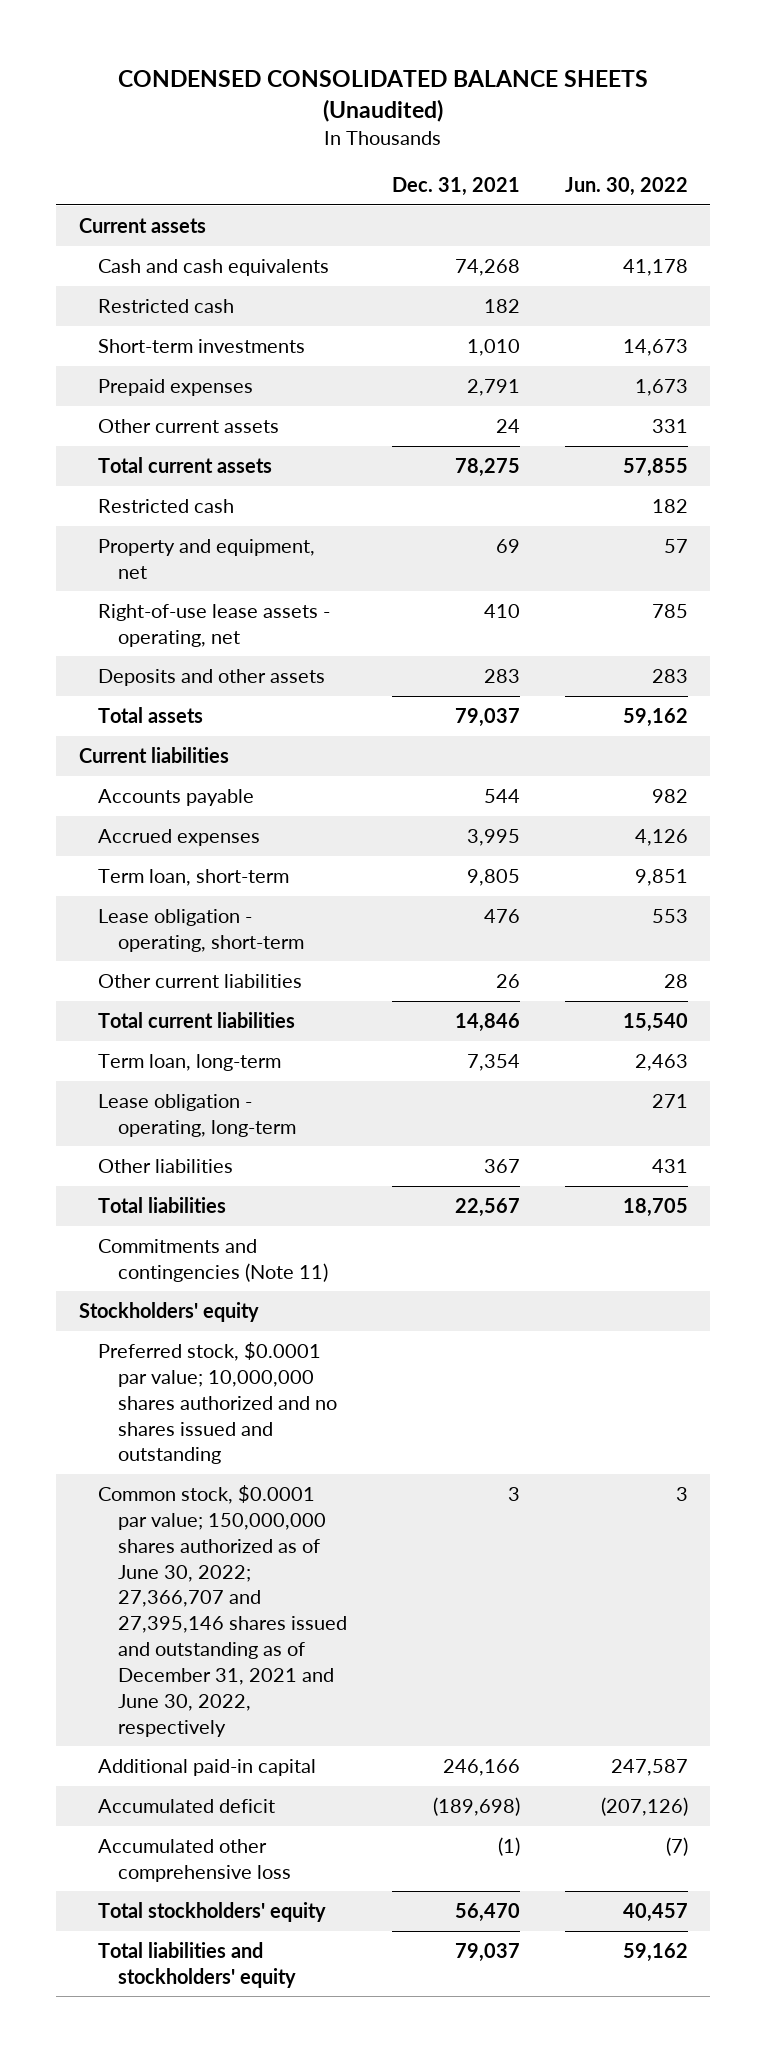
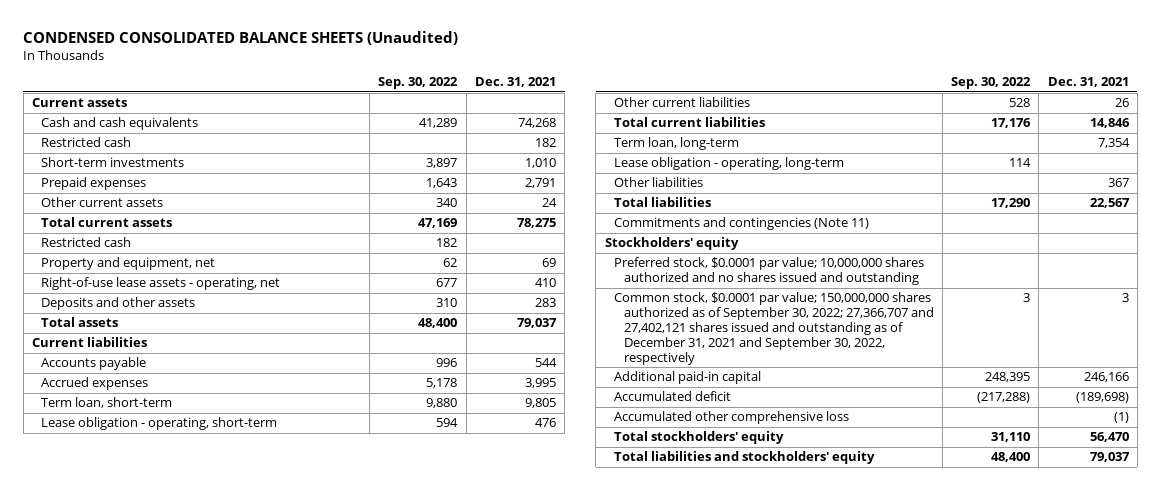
[564,177,688,197] Jun. 30, 2022 -> none
none -> [378,77,459,90] Sep. 30, 2022
[98,1484,348,1737] Common stock, $0.0001 par value; 150,000,000 shares authorized as of June 30, 2022; 27,366,707 and 27,395,146 shares issued and outstanding as of December 31, 2021 and June 30, 2022, respectively -> [614,292,934,366] Common stock, $0.0001 par value; 150,000,000 shares authorized as of September 30, 2022; 27,366,707 and 27,402,121 shares issued and outstanding as of December 31, 2021 and September 30, 2022, respectively

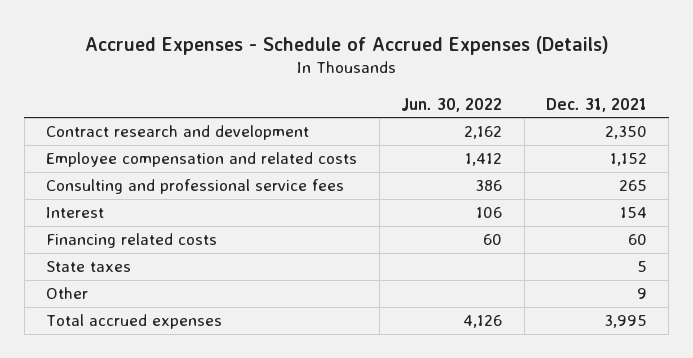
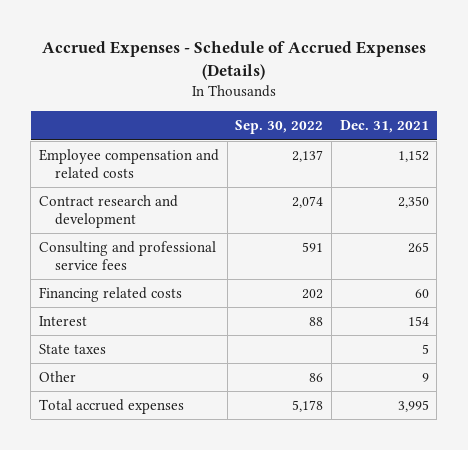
[401,97,503,112] Jun. 30, 2022 -> none
none -> [235,120,324,135] Sep. 30, 2022
[46,125,310,141] Contract research and development -> [38,195,178,228] Contract research and development
[46,207,105,219] Interest -> [38,316,87,327] Interest

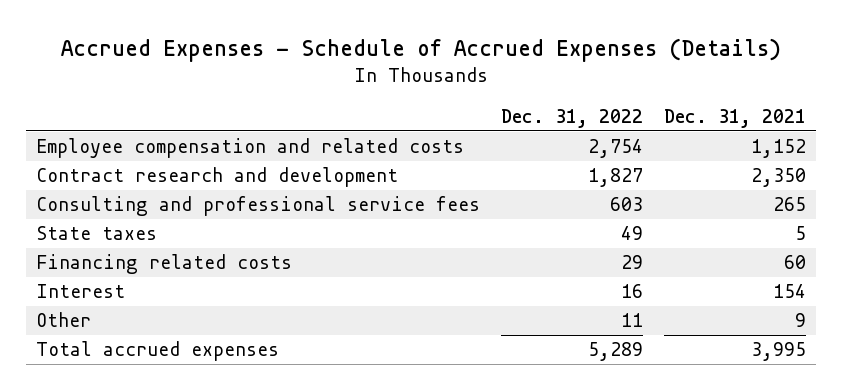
[235,120,324,135] Sep. 30, 2022 -> none
none -> [500,108,643,128] Dec. 31, 2022
[38,344,106,355] State taxes -> [36,226,158,241] State taxes

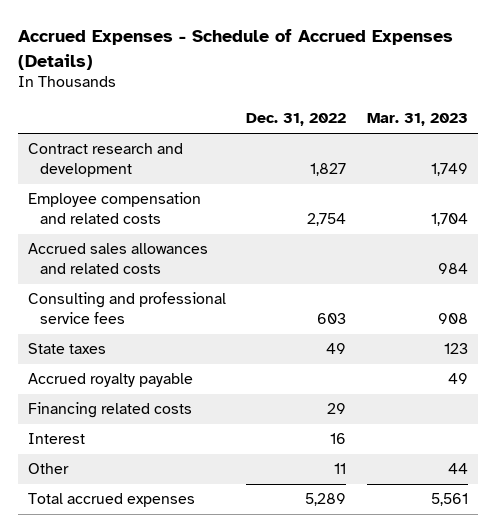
[663,108,806,128] Dec. 31, 2021 -> none
none -> [366,113,468,127] Mar. 31, 2023
[36,138,465,159] Employee compensation and related costs -> [28,192,202,225] Employee compensation and related costs
none -> [28,243,209,275] Accrued sales allowances and related costs
none -> [28,373,194,388] Accrued royalty payable

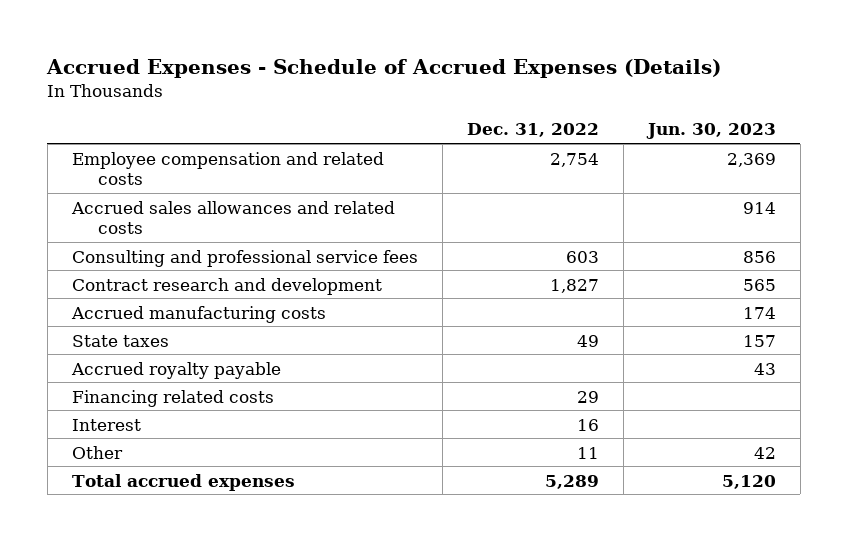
[366,113,468,127] Mar. 31, 2023 -> none
none -> [645,123,776,140] Jun. 30, 2023
[28,143,184,178] Contract research and development -> [71,277,382,295] Contract research and development
none -> [70,305,326,323] Accrued manufacturing costs

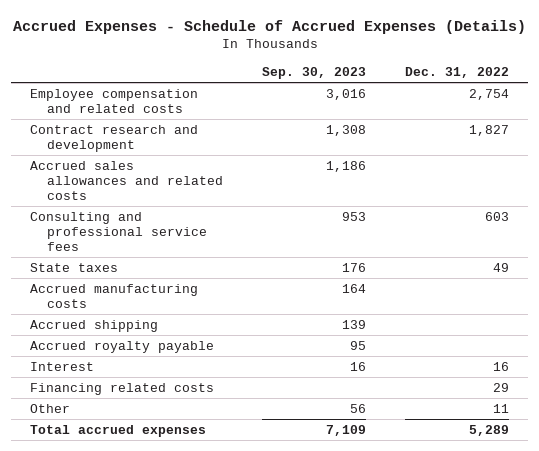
[645,123,776,140] Jun. 30, 2023 -> none
none -> [262,66,367,79] Sep. 30, 2023
[71,277,382,295] Contract research and development -> [30,124,199,152] Contract research and development
[70,305,326,323] Accrued manufacturing costs -> [30,283,199,308] Accrued manufacturing costs
none -> [30,319,159,332] Accrued shipping
[71,389,274,407] Financing related costs -> [30,382,215,395] Financing related costs

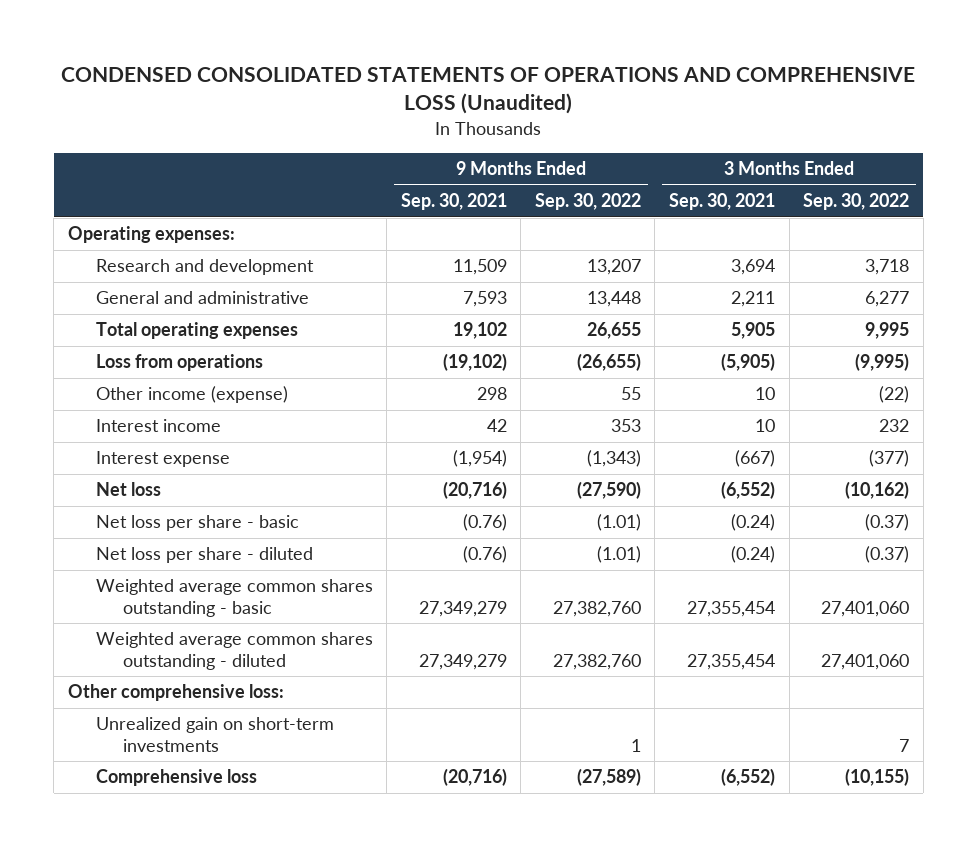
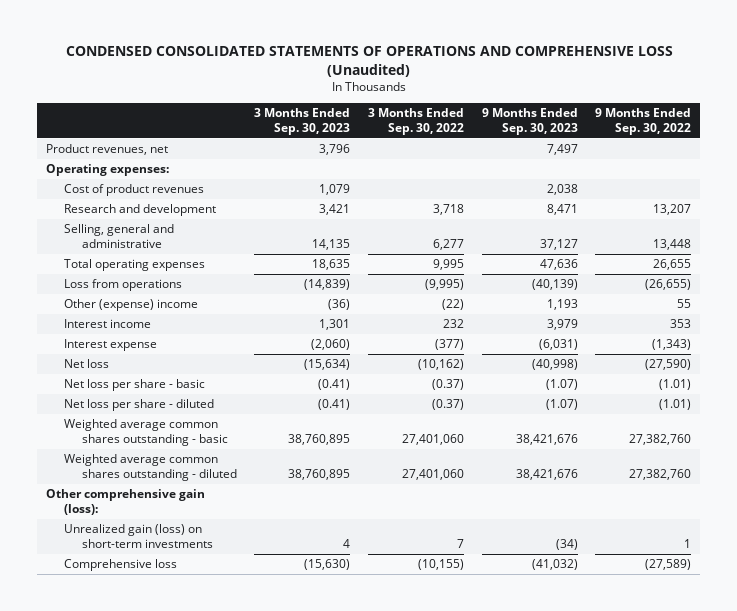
[400,193,507,211] Sep. 30, 2021 -> none
[669,193,776,211] Sep. 30, 2021 -> none
none -> [254,108,351,136] 3 Months Ended Sep. 30, 2023
none -> [481,108,578,136] 9 Months Ended Sep. 30, 2023
none -> [46,144,169,156] Product revenues, net
none -> [64,184,205,197] Cost of product revenues
[95,291,309,305] General and administrative -> [64,224,175,249] Selling, general and administrative
[95,386,288,404] Other income (expense) -> [64,299,199,312] Other (expense) income
[67,684,284,702] Other comprehensive loss: -> [46,489,206,516] Other comprehensive gain (loss):
[95,717,334,752] Unrealized gain on short-term investments -> [64,524,213,549] Unrealized gain (loss) on short-term investments

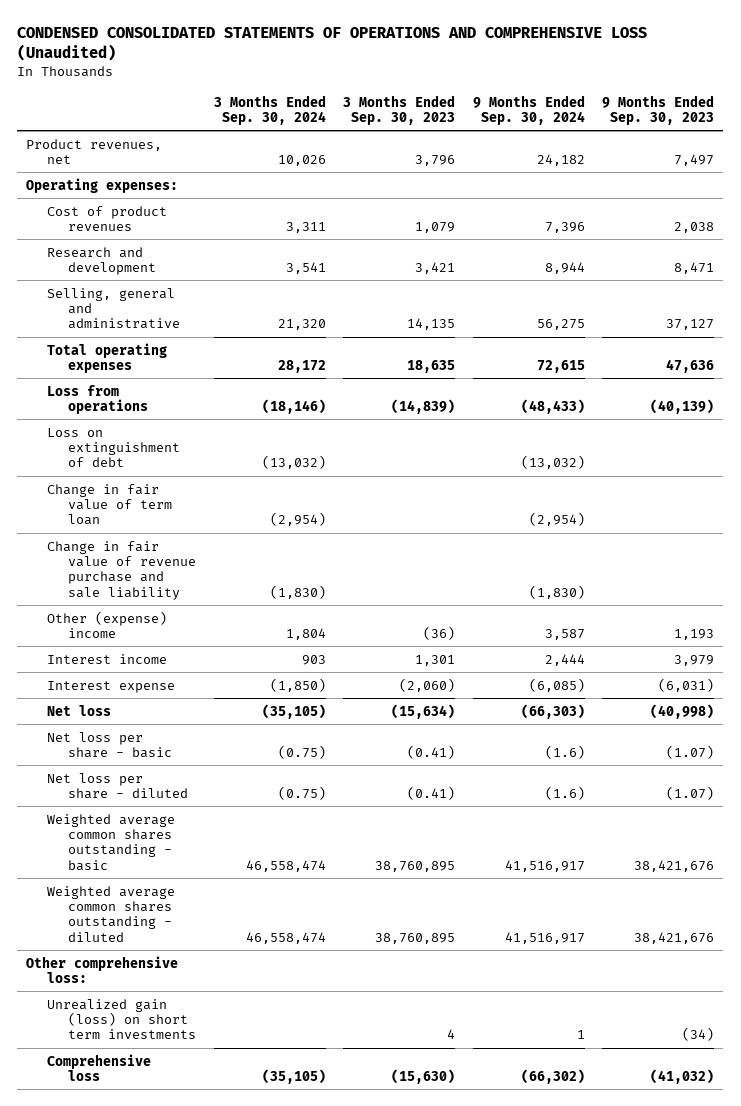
[368,108,465,136] 3 Months Ended Sep. 30, 2022 -> none
[595,108,692,136] 9 Months Ended Sep. 30, 2022 -> none
none -> [213,94,326,125] 3 Months Ended Sep. 30, 2024
none -> [472,94,585,125] 9 Months Ended Sep. 30, 2024
none -> [47,427,181,468] Loss on extinguishment of debt
none -> [47,483,173,526] Change in fair value of term loan
none -> [47,540,197,600] Change in fair value of revenue purchase and sale liability
[46,489,206,516] Other comprehensive gain (loss): -> [26,955,179,983] Other comprehensive loss:
[64,524,213,549] Unrealized gain (loss) on short-term investments -> [47,998,197,1040] Unrealized gain (loss) on short term investments

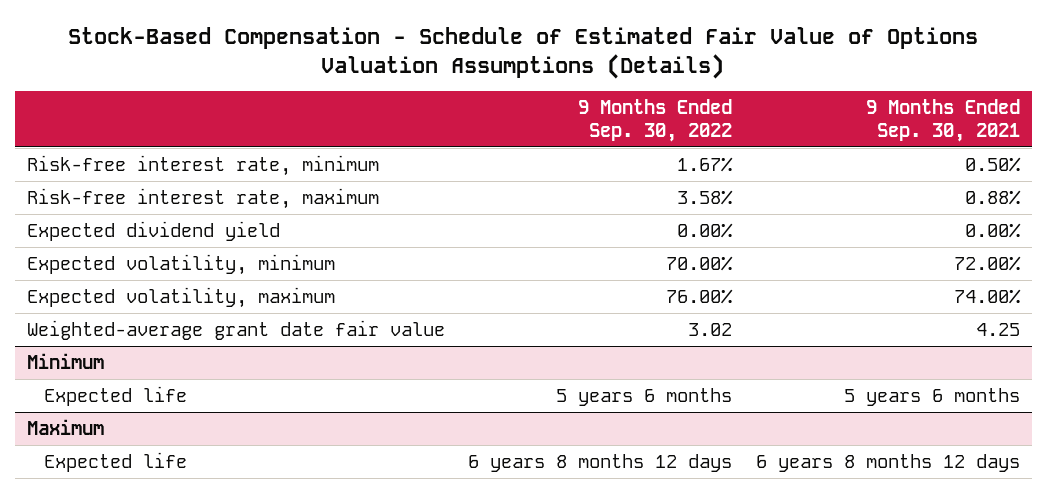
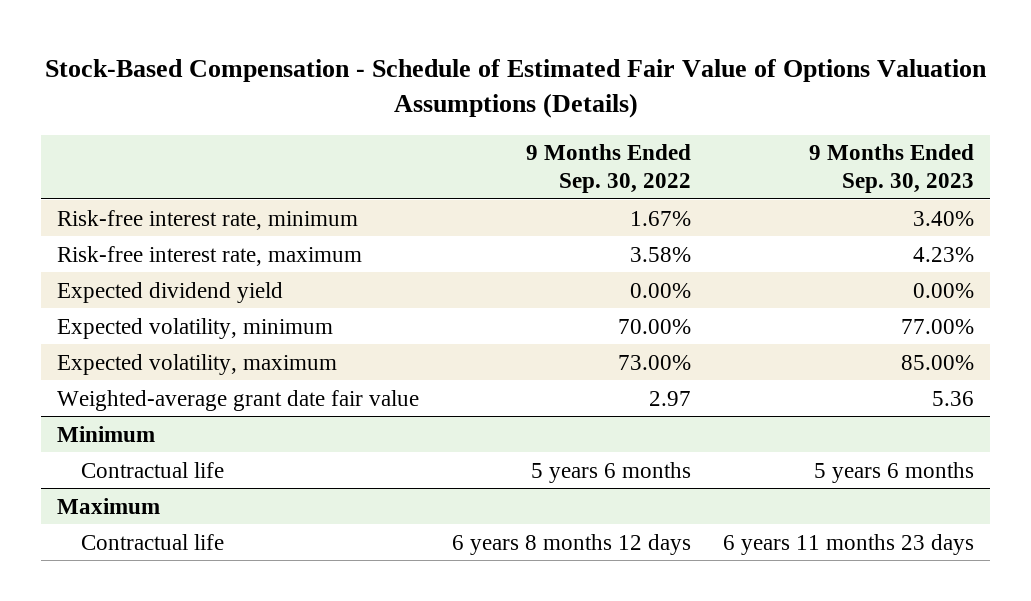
[865,99,1020,142] 9 Months Ended Sep. 30, 2021 -> none
none -> [808,144,974,194] 9 Months Ended Sep. 30, 2023
[666,289,734,305] 76.00% -> [617,354,691,370] 73.00%
[688,323,733,337] 3.02 -> [648,390,691,406] 2.97
[43,386,187,407] Expected life -> [81,461,225,478] Contractual life
[43,452,187,473] Expected life -> [81,533,225,550] Contractual life

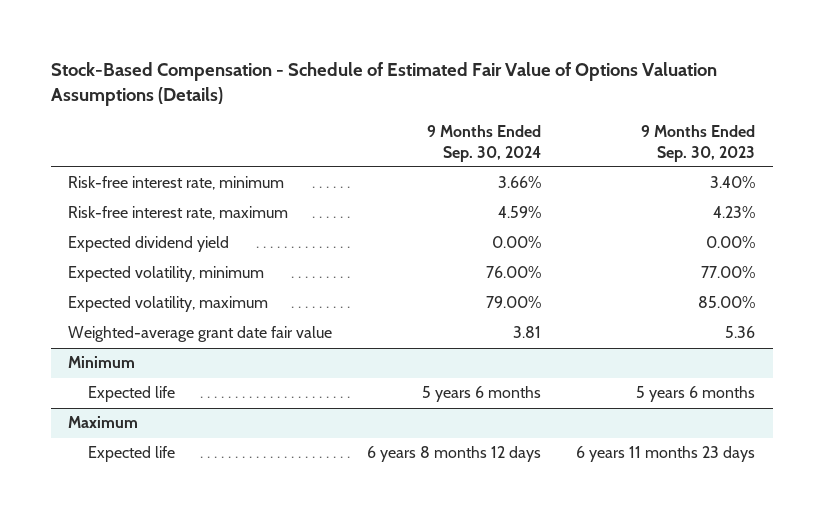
[525,144,691,194] 9 Months Ended Sep. 30, 2022 -> none
none -> [427,125,542,162] 9 Months Ended Sep. 30, 2024
[81,461,225,478] Contractual life -> [88,386,176,403] Expected life
[81,533,225,550] Contractual life -> [88,446,176,463] Expected life

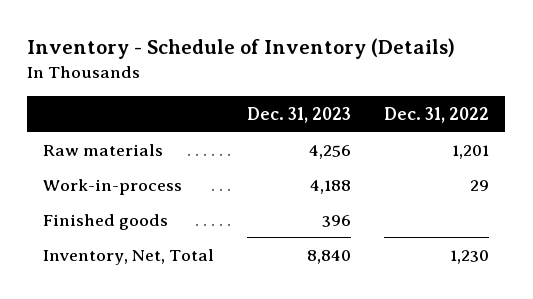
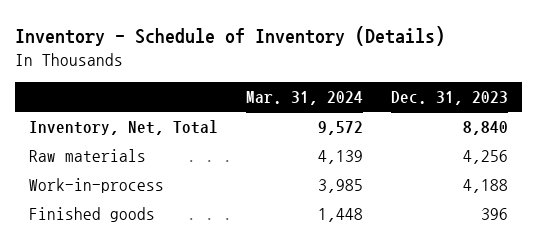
[384,106,490,123] Dec. 31, 2022 -> none
none -> [246,91,364,106] Mar. 31, 2024
[43,248,215,265] Inventory, Net, Total -> [29,120,219,136] Inventory, Net, Total

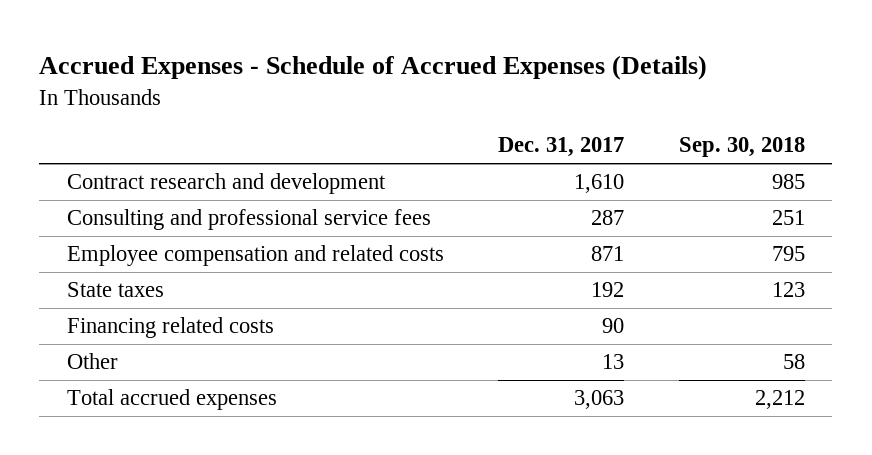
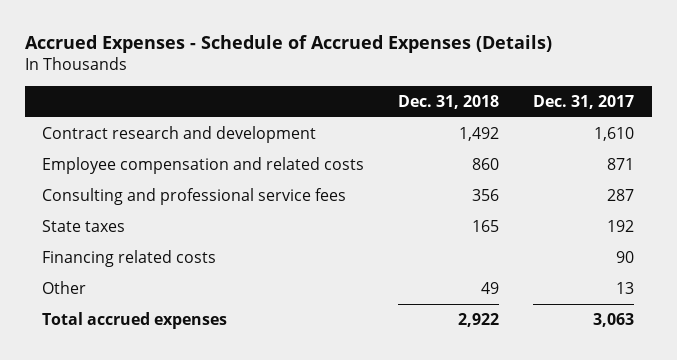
[678,137,805,158] Sep. 30, 2018 -> none
none -> [398,94,500,109] Dec. 31, 2018
[66,209,431,231] Consulting and professional service fees -> [42,188,347,206] Consulting and professional service fees

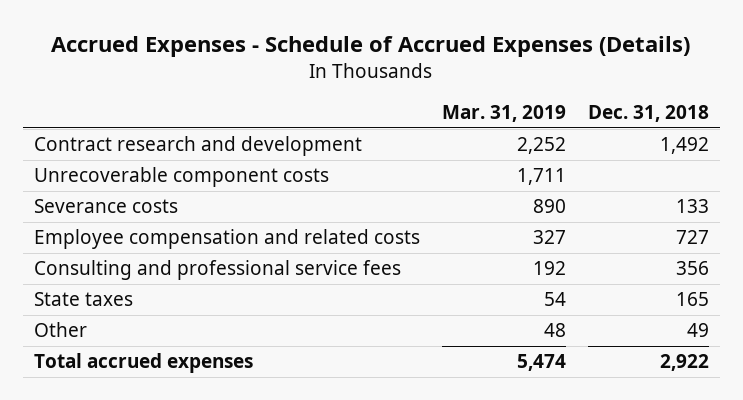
[533,94,635,109] Dec. 31, 2017 -> none
none -> [441,105,566,123] Mar. 31, 2019
none -> [33,167,329,188] Unrecoverable component costs
none -> [33,199,178,214] Severance costs
[472,158,500,171] 860 -> [675,230,709,245] 727
[42,250,217,268] Financing related costs -> none

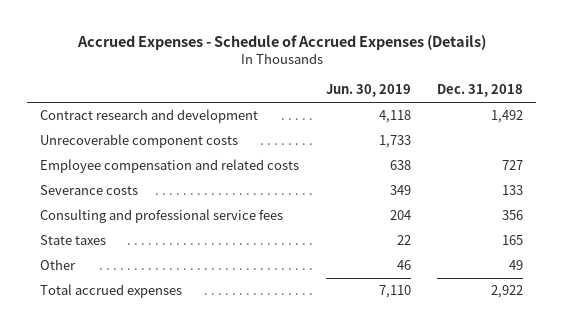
[441,105,566,123] Mar. 31, 2019 -> none
none -> [325,84,411,98] Jun. 30, 2019
[33,199,178,214] Severance costs -> [40,185,139,196] Severance costs

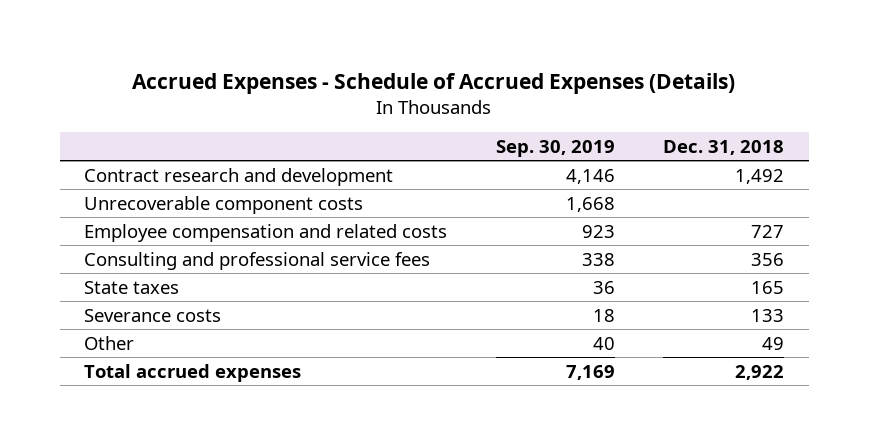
[325,84,411,98] Jun. 30, 2019 -> none
none -> [495,139,615,157] Sep. 30, 2019
[40,185,139,196] Severance costs -> [84,308,222,322] Severance costs

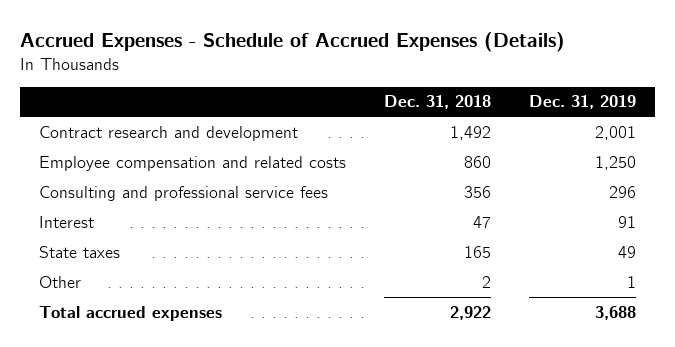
[495,139,615,157] Sep. 30, 2019 -> none
none -> [529,95,637,110] Dec. 31, 2019
[84,195,364,214] Unrecoverable component costs -> none
[751,224,785,238] 727 -> [464,155,492,168] 860
none -> [39,215,95,228] Interest
[84,308,222,322] Severance costs -> none
[762,336,785,350] 49 -> [482,275,492,288] 2

